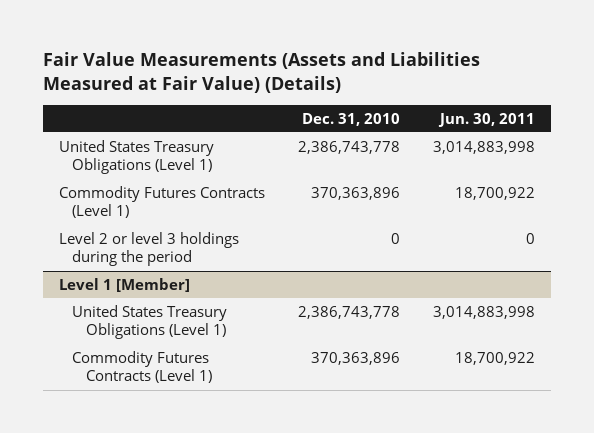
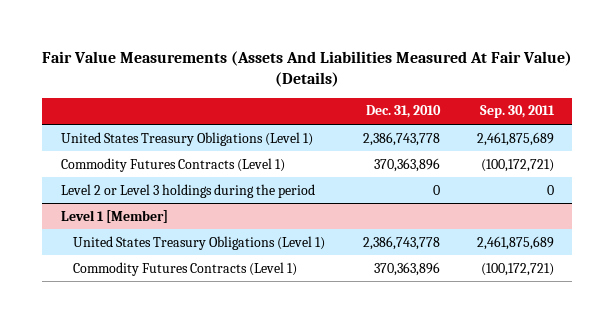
[42,52,480,93] Fair Value Measurements (Assets and Liabilities Measured at Fair Value) (Details) -> [42,51,573,88] Fair Value Measurements (Assets And Liabilities Measured At Fair Value) (Details)
[437,112,535,127] Jun. 30, 2011 -> none
none -> [479,105,555,119] Sep. 30, 2011
[59,231,240,267] Level 2 or level 3 holdings during the period -> [60,183,315,198] Level 2 or Level 3 holdings during the period

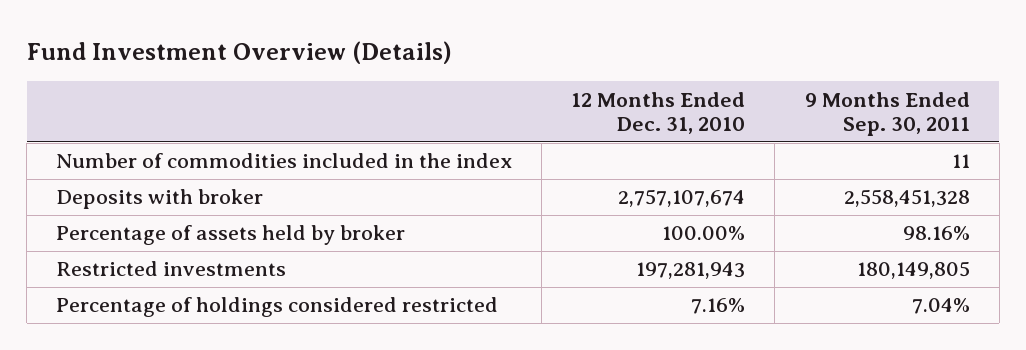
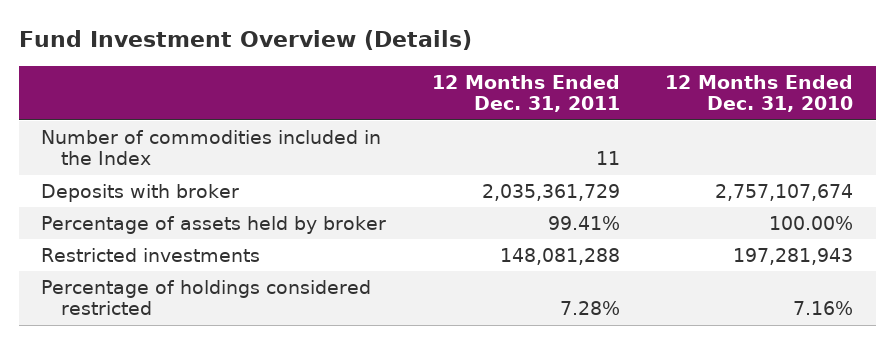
[804,91,970,137] 9 Months Ended Sep. 30, 2011 -> none
none -> [431,74,620,113] 12 Months Ended Dec. 31, 2011
[56,153,513,169] Number of commodities included in the index -> [41,129,382,166] Number of commodities included in the Index

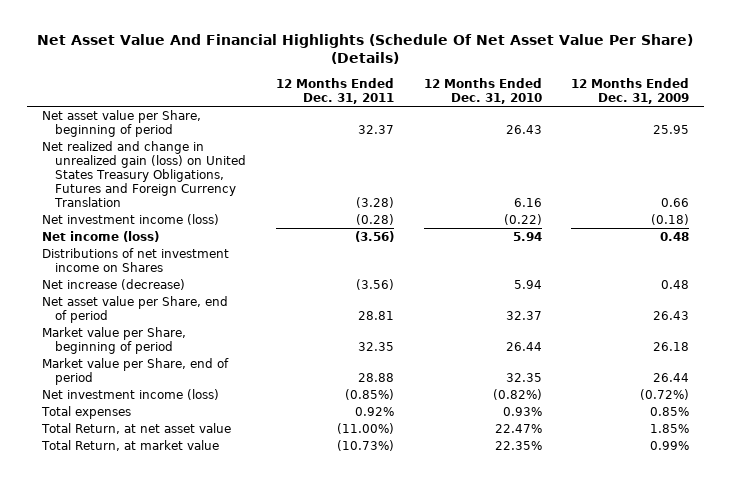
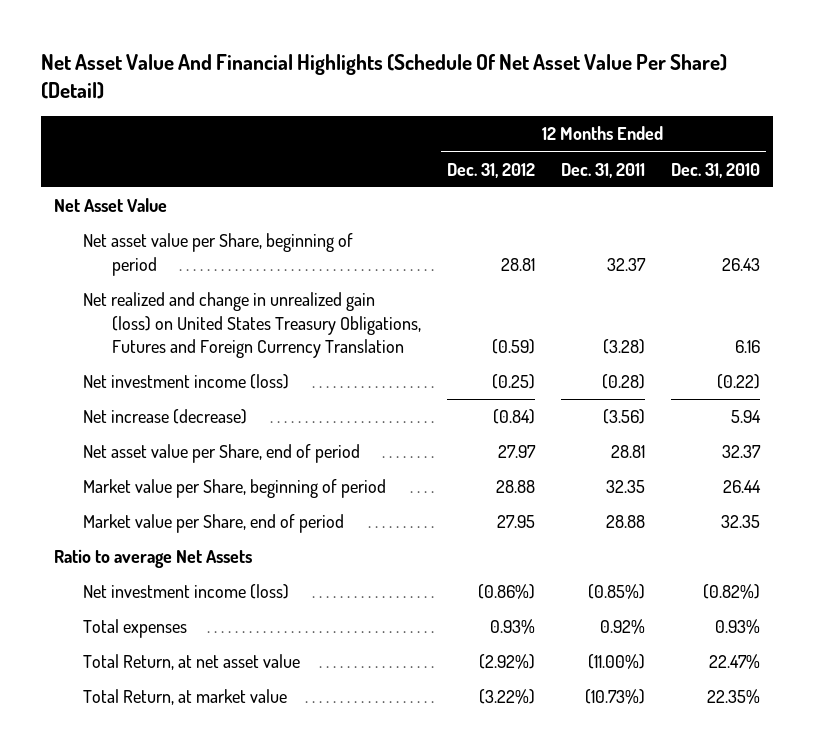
[37,34,694,65] Net Asset Value And Financial Highlights (Schedule Of Net Asset Value Per Share) (Details) -> [41,53,728,99] Net Asset Value And Financial Highlights (Schedule Of Net Asset Value Per Share) (Detail)
[571,78,690,105] 12 Months Ended Dec. 31, 2009 -> none
none -> [447,162,536,178] Dec. 31, 2012
none -> [54,198,168,213] Net Asset Value
[41,230,159,242] Net income (loss) -> none
[41,247,229,272] Distributions of net investment income on Shares -> none
none -> [54,549,253,569] Ratio to average Net Assets

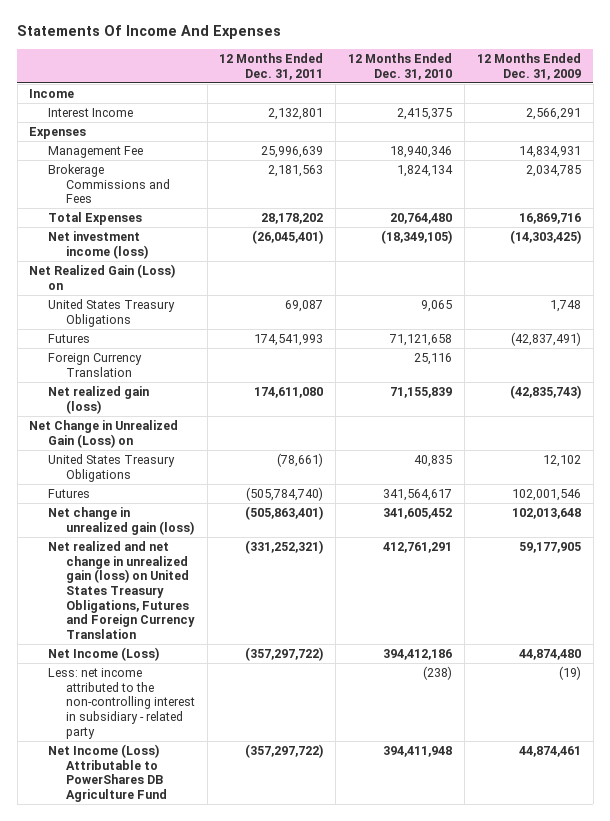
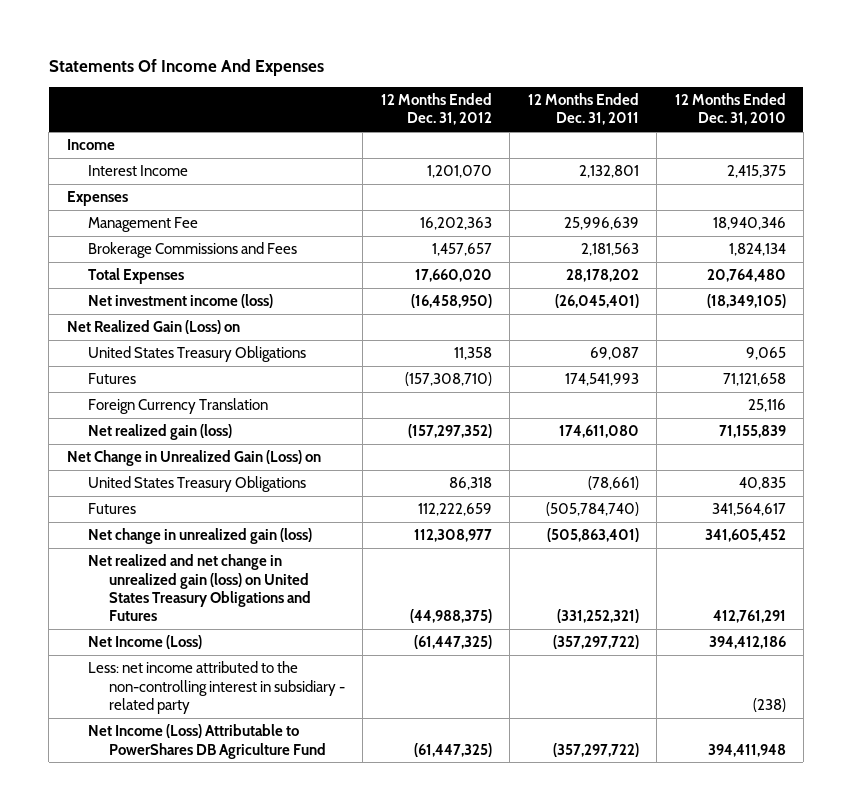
[476,52,581,80] 12 Months Ended Dec. 31, 2009 -> none
none -> [380,93,492,126] 12 Months Ended Dec. 31, 2012
[47,540,195,639] Net realized and net change in unrealized gain (loss) on United States Treasury Obligations, Futures and Foreign Currency Translation -> [87,554,312,622] Net realized and net change in unrealized gain (loss) on United States Treasury Obligations and Futures

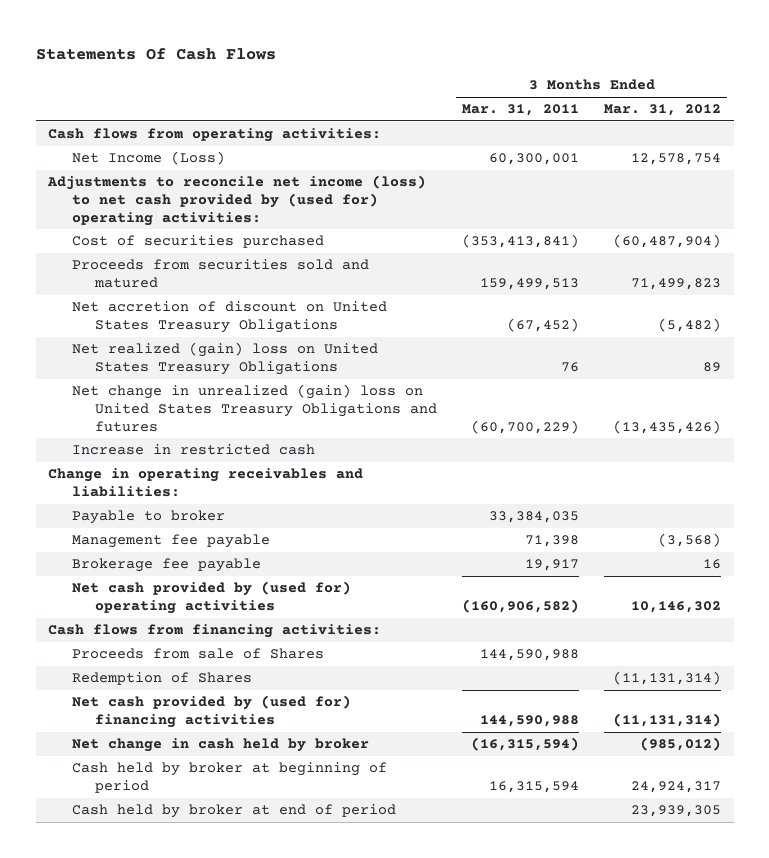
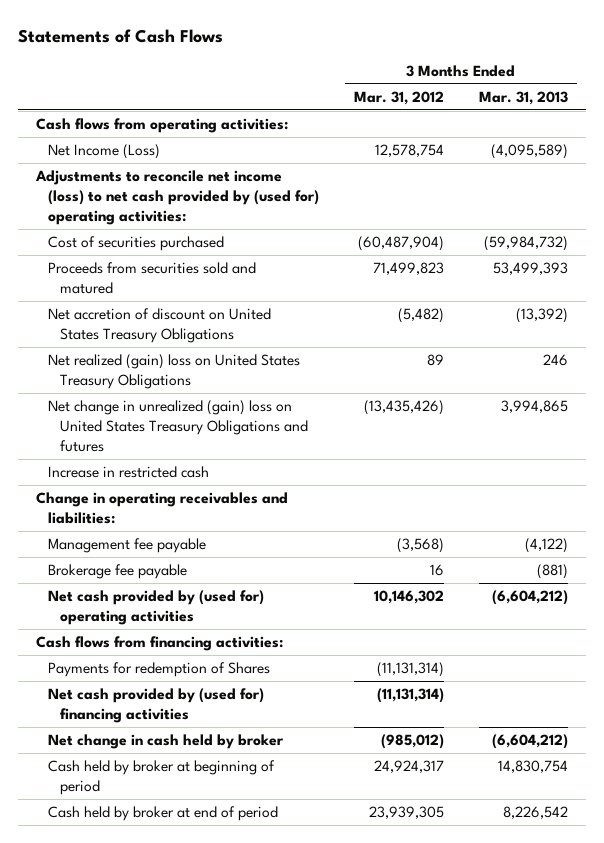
[35,47,276,60] Statements Of Cash Flows -> [18,29,224,44] Statements of Cash Flows
[462,104,580,117] Mar. 31, 2011 -> none
none -> [479,90,569,105] Mar. 31, 2013
[71,510,225,525] Payable to broker -> none
[71,648,324,660] Proceeds from sale of Shares -> none
[71,672,252,686] Redemption of Shares -> [48,662,271,678] Payments for redemption of Shares

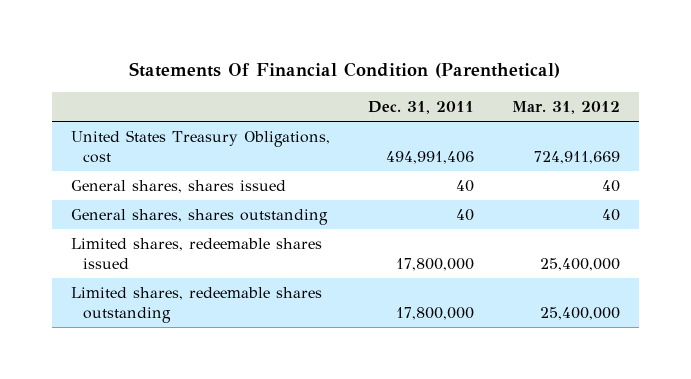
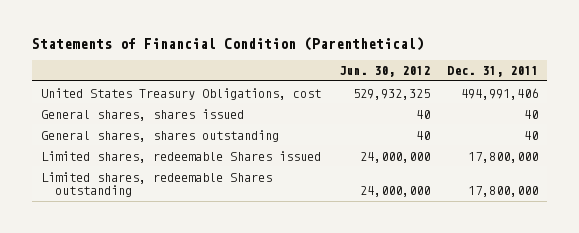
[129,62,561,79] Statements Of Financial Condition (Parenthetical) -> [32,36,425,51] Statements of Financial Condition (Parenthetical)
[511,101,620,115] Mar. 31, 2012 -> none
none -> [338,66,430,78] Jun. 30, 2012
[70,238,322,269] Limited shares, redeemable shares issued -> [41,150,322,163] Limited shares, redeemable Shares issued
[70,287,322,323] Limited shares, redeemable shares outstanding -> [41,171,273,198] Limited shares, redeemable Shares outstanding

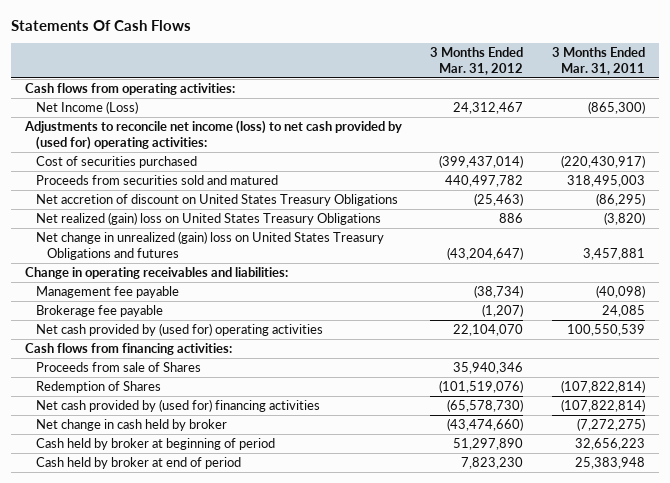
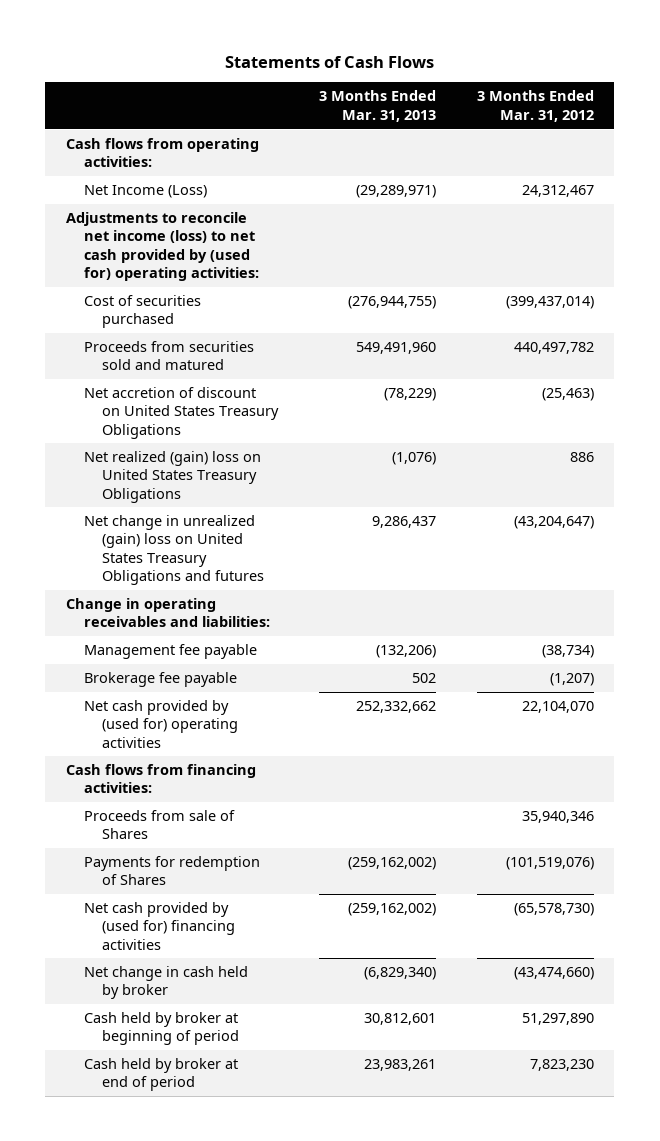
[10,19,191,31] Statements Of Cash Flows -> [224,55,434,68] Statements of Cash Flows
[551,47,645,75] 3 Months Ended Mar. 31, 2011 -> none
none -> [318,90,436,122] 3 Months Ended Mar. 31, 2013
[35,381,161,394] Redemption of Shares -> [83,856,260,886] Payments for redemption of Shares

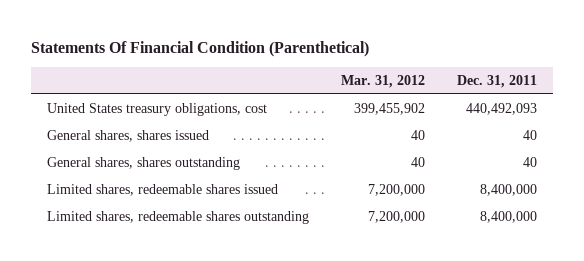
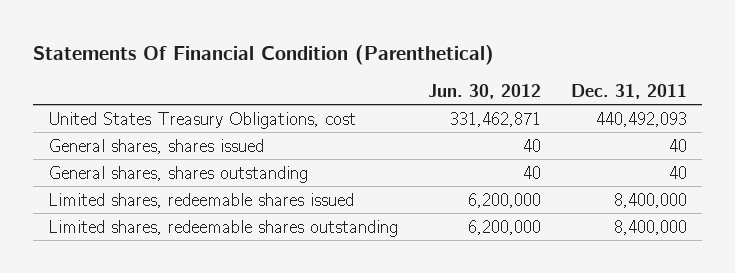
[340,74,425,88] Mar. 31, 2012 -> none
none -> [427,83,541,99] Jun. 30, 2012
[46,103,267,117] United States treasury obligations, cost -> [47,111,356,129] United States Treasury Obligations, cost

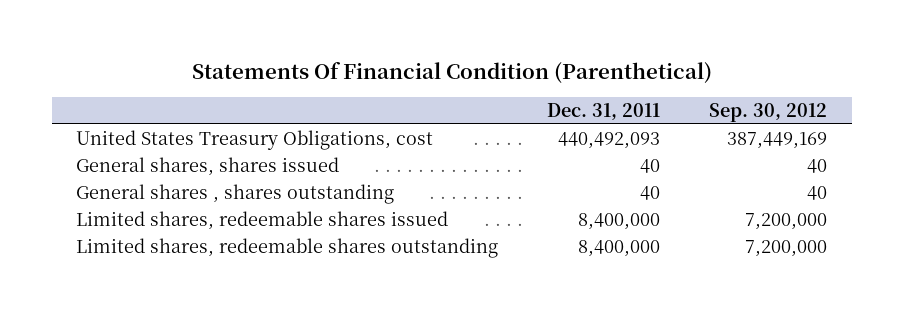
[427,83,541,99] Jun. 30, 2012 -> none
none -> [709,103,828,123] Sep. 30, 2012
[47,165,308,183] General shares, shares outstanding -> [76,183,395,204] General shares , shares outstanding

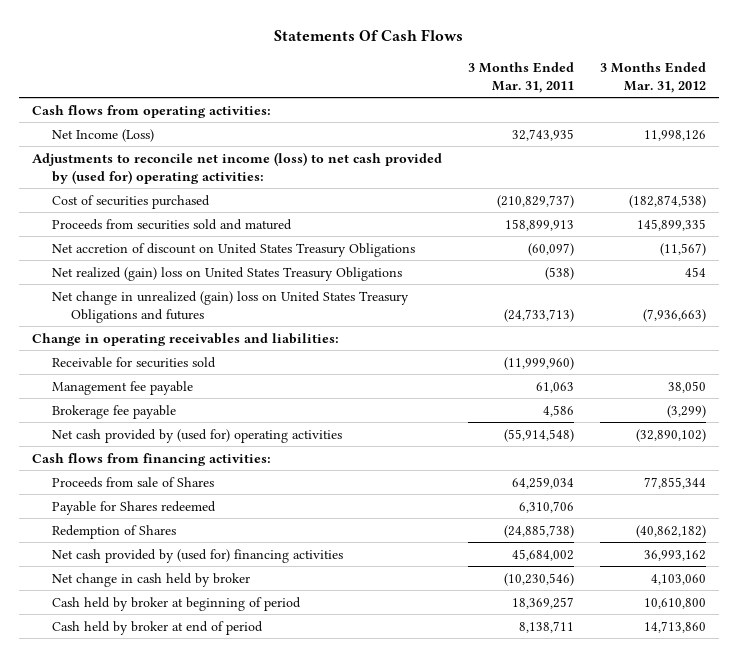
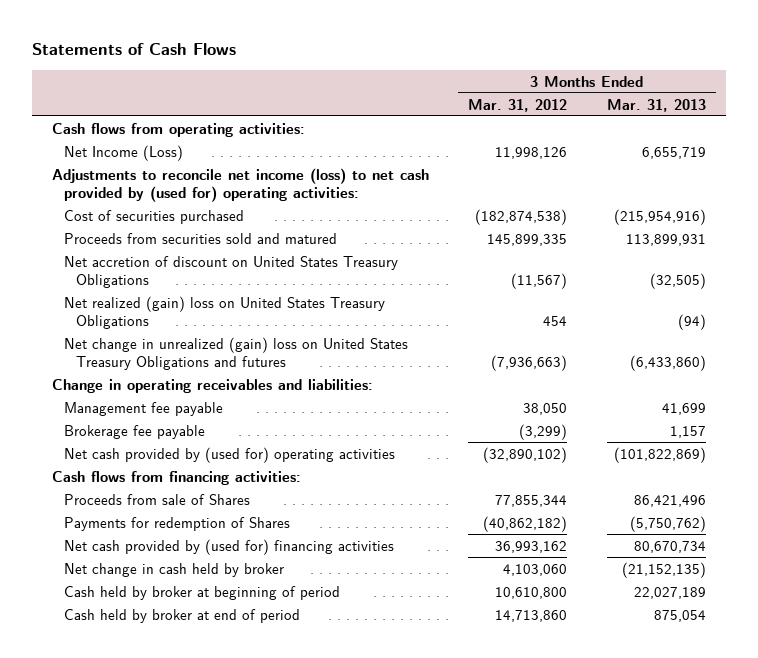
[274,29,464,42] Statements Of Cash Flows -> [31,42,236,55] Statements of Cash Flows
[468,61,575,93] 3 Months Ended Mar. 31, 2011 -> none
none -> [607,98,707,112] Mar. 31, 2013
[51,356,216,368] Receivable for securities sold -> none
[51,500,216,515] Payable for Shares redeemed -> none
[51,524,176,539] Redemption of Shares -> [63,516,290,531] Payments for redemption of Shares

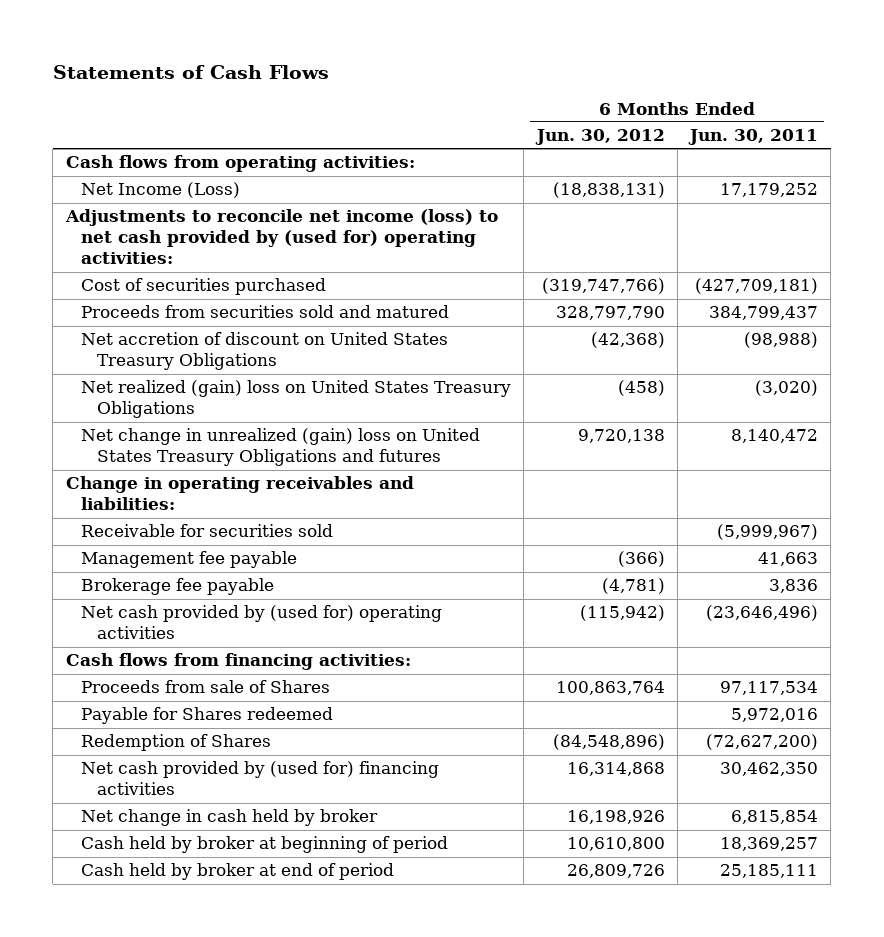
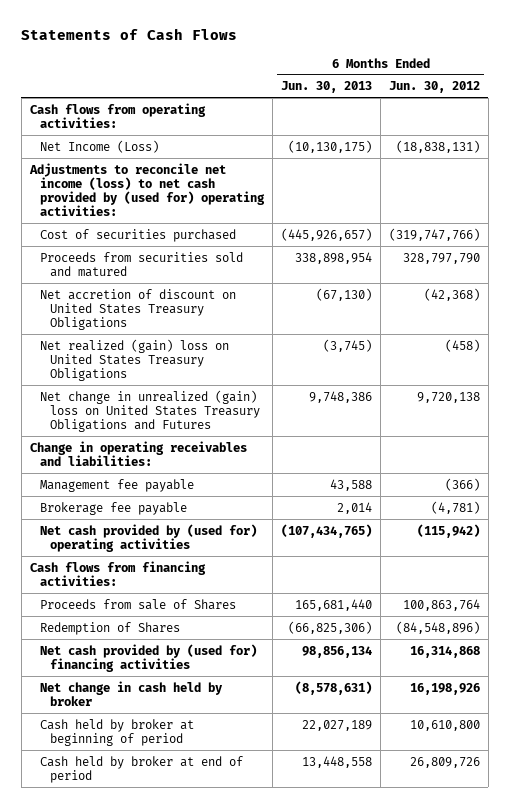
[688,129,819,146] Jun. 30, 2011 -> none
none -> [281,81,373,94] Jun. 30, 2013
[81,428,481,467] Net change in unrealized (gain) loss on United States Treasury Obligations and futures -> [40,389,261,432] Net change in unrealized (gain) loss on United States Treasury Obligations and Futures
[81,524,334,538] Receivable for securities sold -> none
[81,707,334,725] Payable for Shares redeemed -> none

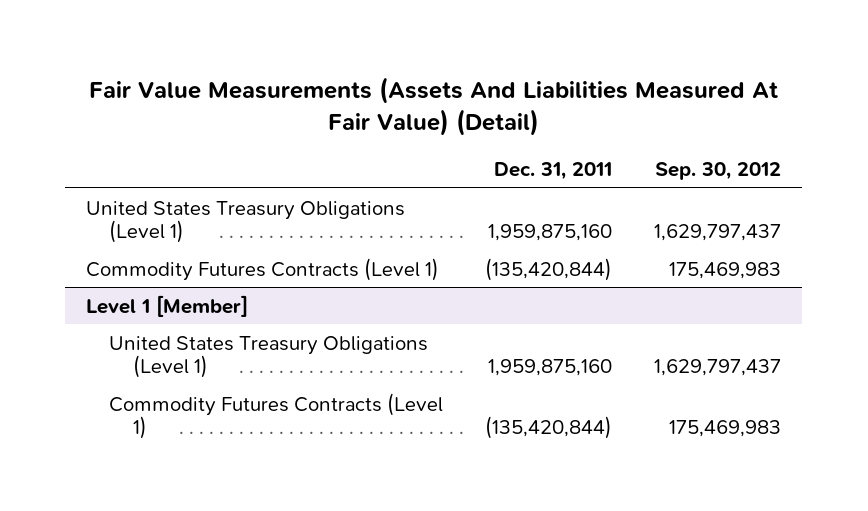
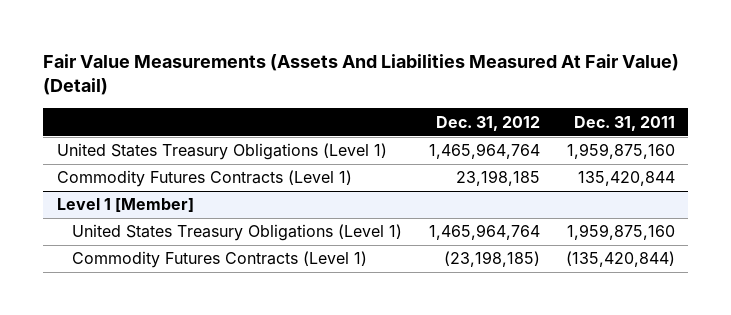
[655,161,782,180] Sep. 30, 2012 -> none
none -> [435,115,540,131] Dec. 31, 2012
[485,257,613,281] (135,420,844) -> [577,171,675,187] 135,420,844

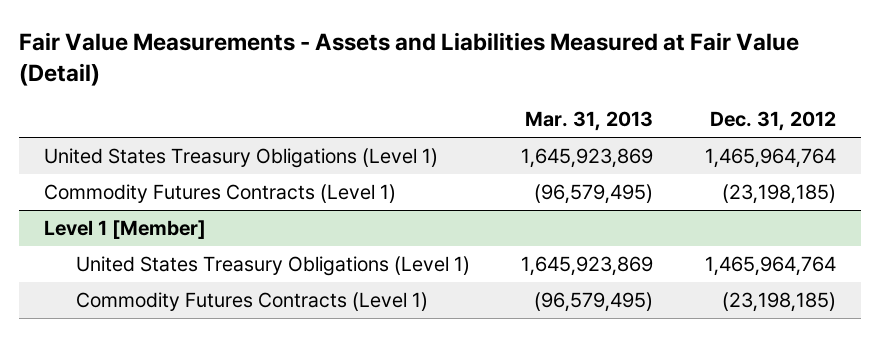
[43,53,680,96] Fair Value Measurements (Assets And Liabilities Measured At Fair Value) (Detail) -> [18,31,799,86] Fair Value Measurements - Assets and Liabilities Measured at Fair Value (Detail)
[573,115,675,131] Dec. 31, 2011 -> none
none -> [525,111,654,132] Mar. 31, 2013
[455,170,540,187] 23,198,185 -> [721,184,836,205] (23,198,185)

